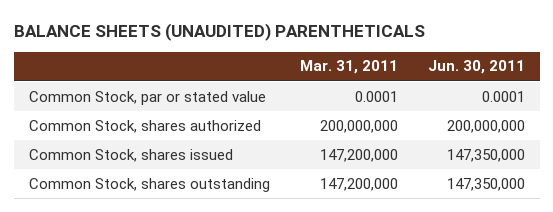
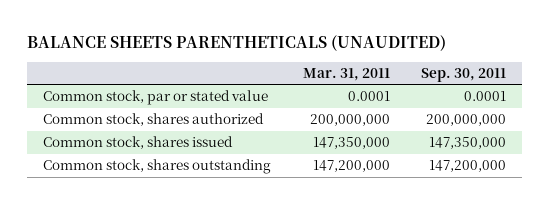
[13,22,425,41] BALANCE SHEETS (UNAUDITED) PARENTHETICALS -> [27,35,447,52] BALANCE SHEETS PARENTHETICALS (UNAUDITED)
[427,60,525,75] Jun. 30, 2011 -> none
none -> [421,67,507,82] Sep. 30, 2011
[28,90,266,105] Common Stock, par or stated value -> [42,90,268,106] Common stock, par or stated value
[28,119,261,133] Common Stock, shares authorized -> [42,113,264,127] Common stock, shares authorized
[28,148,233,162] Common Stock, shares issued -> [42,136,233,150] Common stock, shares issued
[319,148,398,162] 147,200,000 -> [312,137,390,150] 147,350,000
[28,177,270,192] Common Stock, shares outstanding -> [42,159,271,175] Common stock, shares outstanding

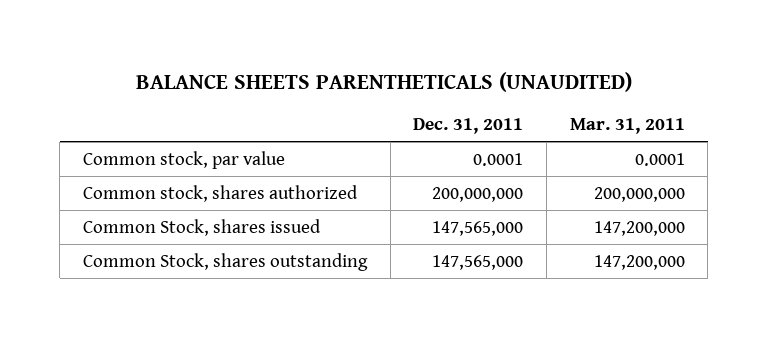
[421,67,507,82] Sep. 30, 2011 -> none
none -> [413,118,524,135] Dec. 31, 2011
[42,90,268,106] Common stock, par or stated value -> [83,150,286,169] Common stock, par value
[42,136,233,150] Common stock, shares issued -> [83,218,322,236] Common Stock, shares issued
[312,137,390,150] 147,350,000 -> [593,220,685,236] 147,200,000
[42,159,271,175] Common stock, shares outstanding -> [83,252,369,271] Common Stock, shares outstanding

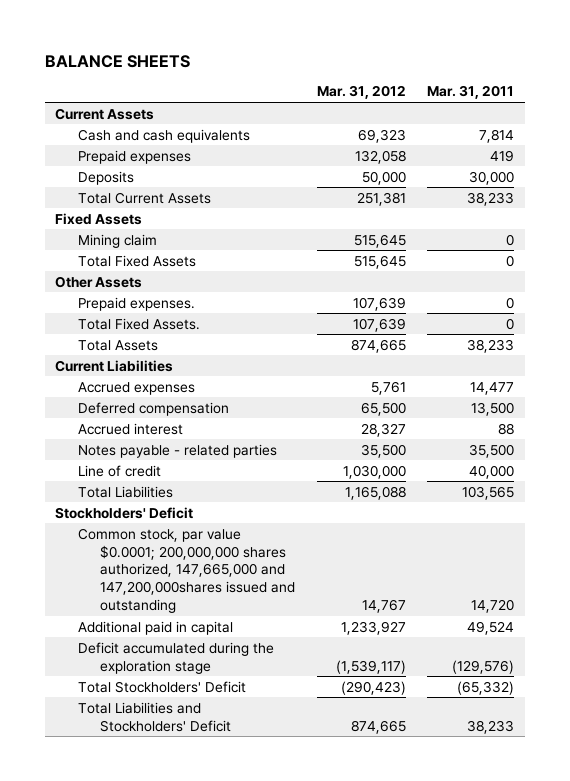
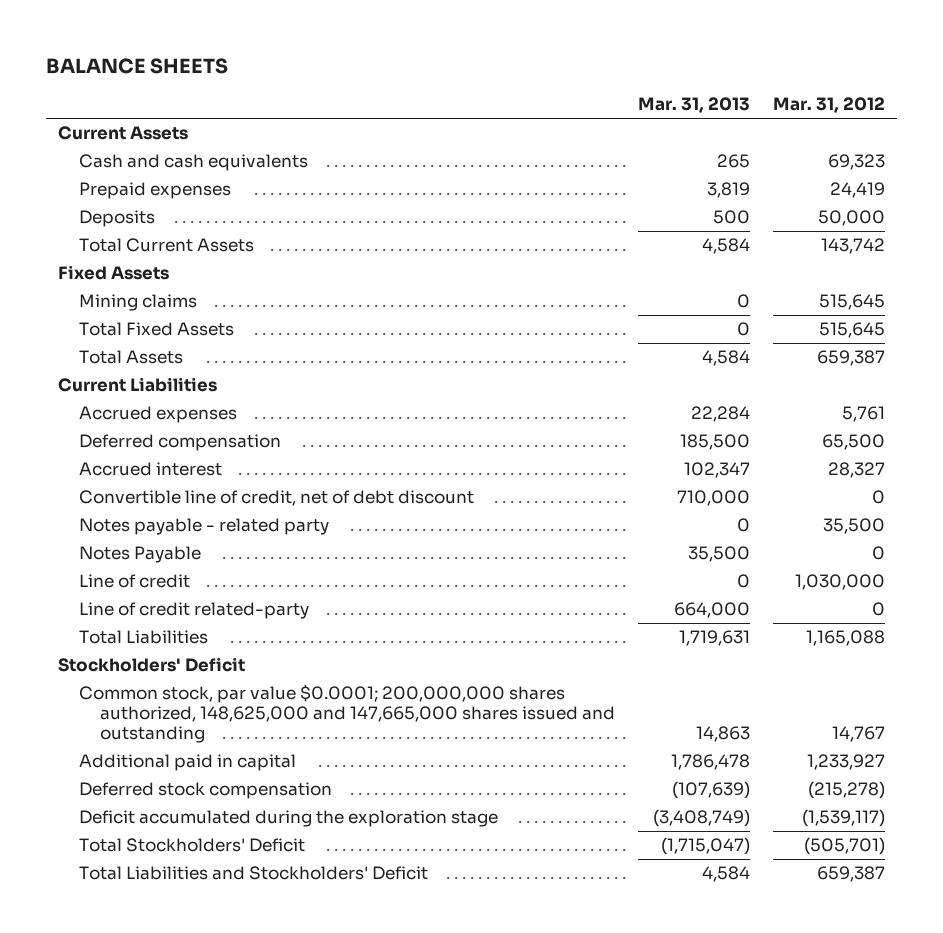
[427,85,515,100] Mar. 31, 2011 -> none
none -> [638,97,751,114] Mar. 31, 2013
[354,149,406,164] 132,058 -> [830,182,886,199] 24,419
[356,191,406,206] 251,381 -> [821,238,886,255] 143,742
[77,233,157,248] Mining claim -> [78,294,197,312] Mining claims
[55,275,143,288] Other Assets -> none
[77,296,195,311] Prepaid expenses. -> none
[77,317,200,330] Total Fixed Assets. -> none
[350,338,406,353] 874,665 -> [817,350,886,367] 659,387
none -> [78,490,474,507] Convertible line of credit, net of debt discount
[77,443,277,458] Notes payable - related parties -> [78,518,329,536] Notes payable - related party
none -> [78,546,201,564] Notes Payable
none -> [78,602,309,620] Line of credit related-party
[77,527,295,614] Common stock, par value $0.0001; 200,000,000 shares authorized, 147,665,000 and 147,200,000shares issued and outstanding -> [78,684,615,744] Common stock, par value $0.0001; 200,000,000 shares authorized, 148,625,000 and 147,665,000 shares issued and outstanding
none -> [78,782,332,800] Deferred stock compensation
[340,680,406,695] (290,423) -> [804,837,886,856] (505,701)
[350,719,406,734] 874,665 -> [817,866,886,883] 659,387

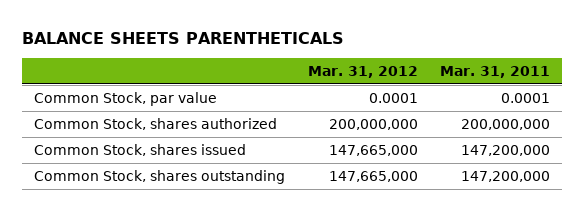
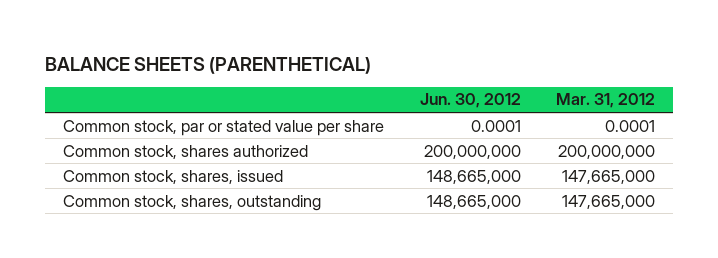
[22,31,345,44] BALANCE SHEETS PARENTHETICALS -> [45,56,372,74] BALANCE SHEETS (PARENTHETICAL)
[440,65,551,78] Mar. 31, 2011 -> none
none -> [419,93,521,109] Jun. 30, 2012
[33,92,217,107] Common Stock, par value -> [63,119,385,136] Common stock, par or stated value per share
[33,118,277,131] Common Stock, shares authorized -> [63,144,309,159] Common stock, shares authorized
[33,144,246,157] Common Stock, shares issued -> [63,169,284,184] Common stock, shares, issued
[33,170,285,185] Common Stock, shares outstanding -> [63,194,322,211] Common stock, shares, outstanding

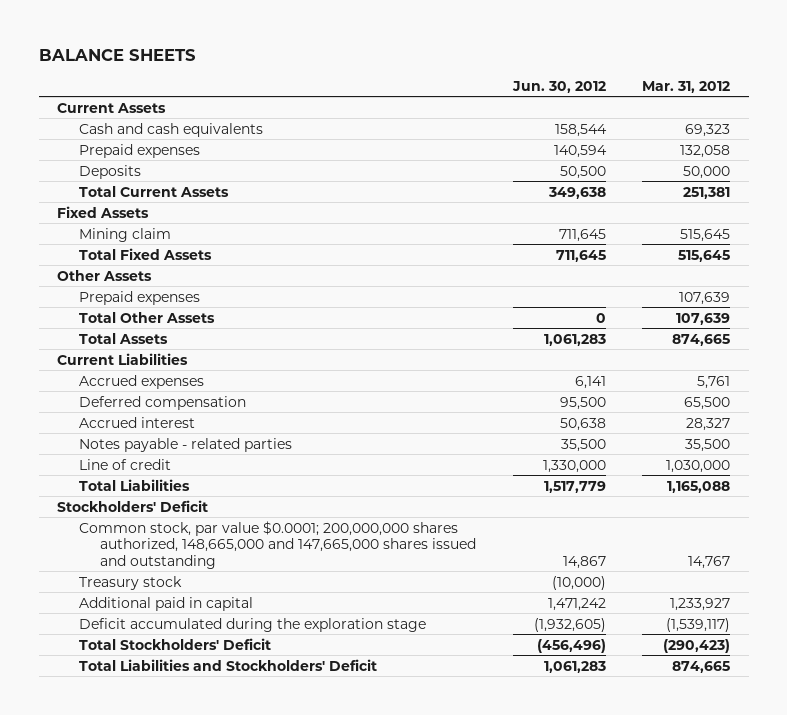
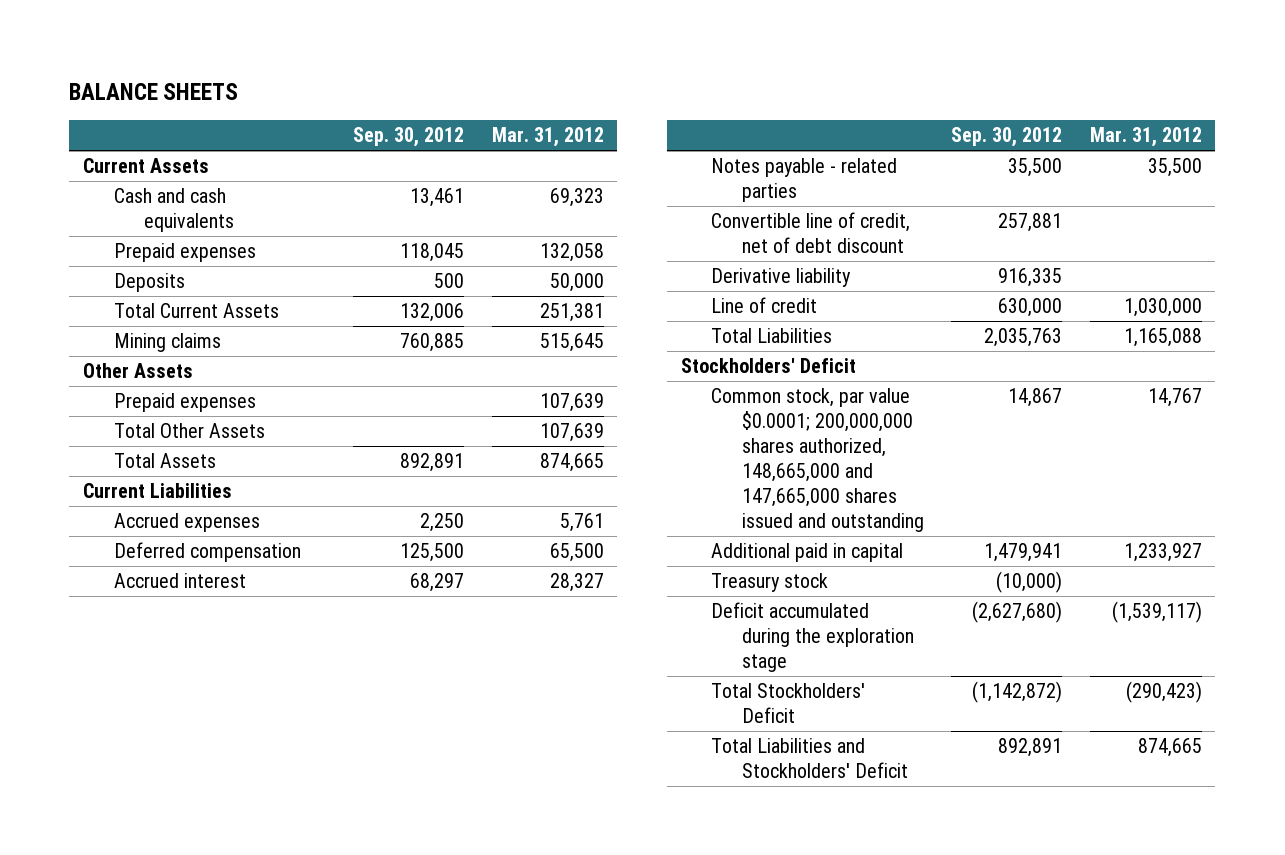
[511,80,606,93] Jun. 30, 2012 -> none
none -> [353,127,465,148] Sep. 30, 2012
[56,205,149,218] Fixed Assets -> none
[78,247,212,260] Total Fixed Assets -> none
[78,227,171,242] Mining claim -> [113,333,221,353] Mining claims
none -> [711,212,911,254] Convertible line of credit, net of debt discount
none -> [711,268,852,288] Derivative liability
[78,575,182,590] Treasury stock -> [711,573,829,593] Treasury stock

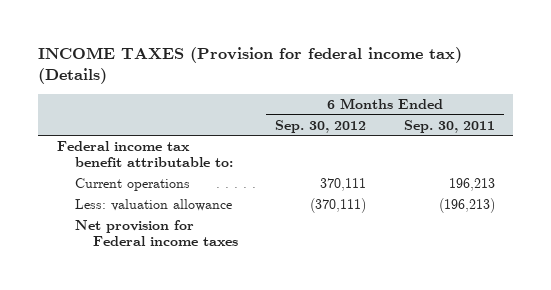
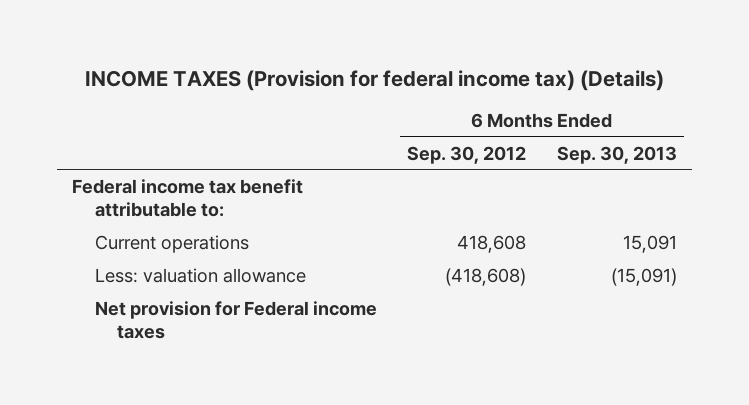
[403,119,495,133] Sep. 30, 2011 -> none
none -> [556,145,677,164] Sep. 30, 2013
[320,178,367,192] 370,111 -> [457,234,527,253] 418,608
[310,198,367,214] (370,111) -> [445,267,527,286] (418,608)

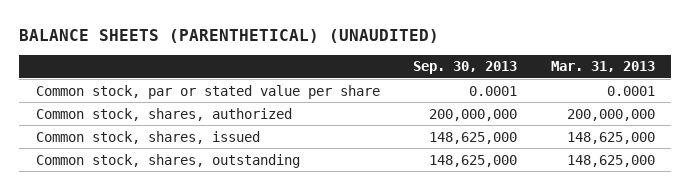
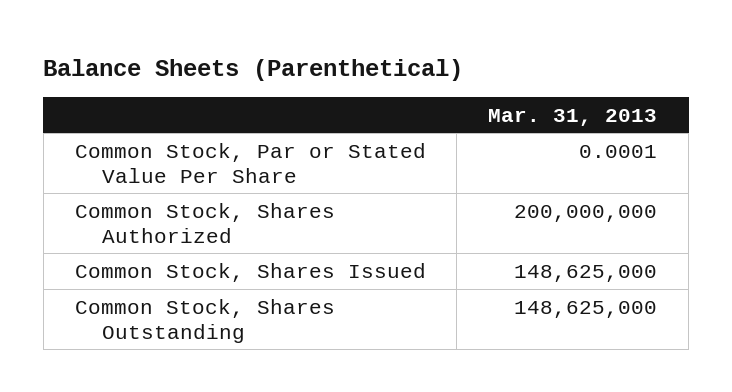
[19,28,440,43] BALANCE SHEETS (PARENTHETICAL) (UNAUDITED) -> [43,58,464,81] Balance Sheets (Parenthetical)
[413,61,518,75] Sep. 30, 2013 -> none
[36,84,381,99] Common stock, par or stated value per share -> [74,142,426,183] Common Stock, Par or Stated Value Per Share
[36,107,293,121] Common stock, shares, authorized -> [74,202,335,243] Common Stock, Shares Authorized
[36,130,261,144] Common stock, shares, issued -> [74,262,426,282] Common Stock, Shares Issued
[36,153,301,168] Common stock, shares, outstanding -> [74,298,335,343] Common Stock, Shares Outstanding

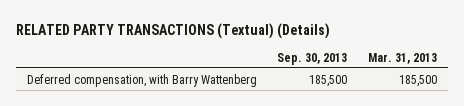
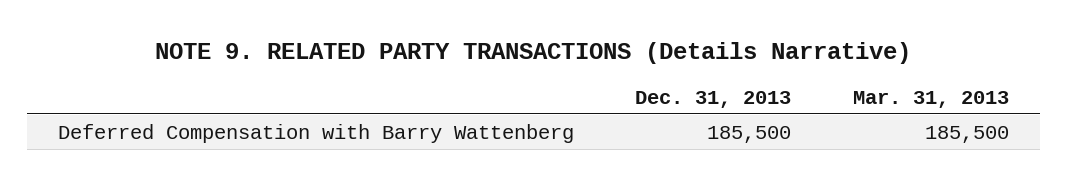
[16,22,331,39] RELATED PARTY TRANSACTIONS (Textual) (Details) -> [155,42,912,65] NOTE 9. RELATED PARTY TRANSACTIONS (Details Narrative)
[277,52,348,65] Sep. 30, 2013 -> none
none -> [635,90,792,108] Dec. 31, 2013
[26,73,257,87] Deferred compensation, with Barry Wattenberg -> [57,123,574,143] Deferred Compensation with Barry Wattenberg

